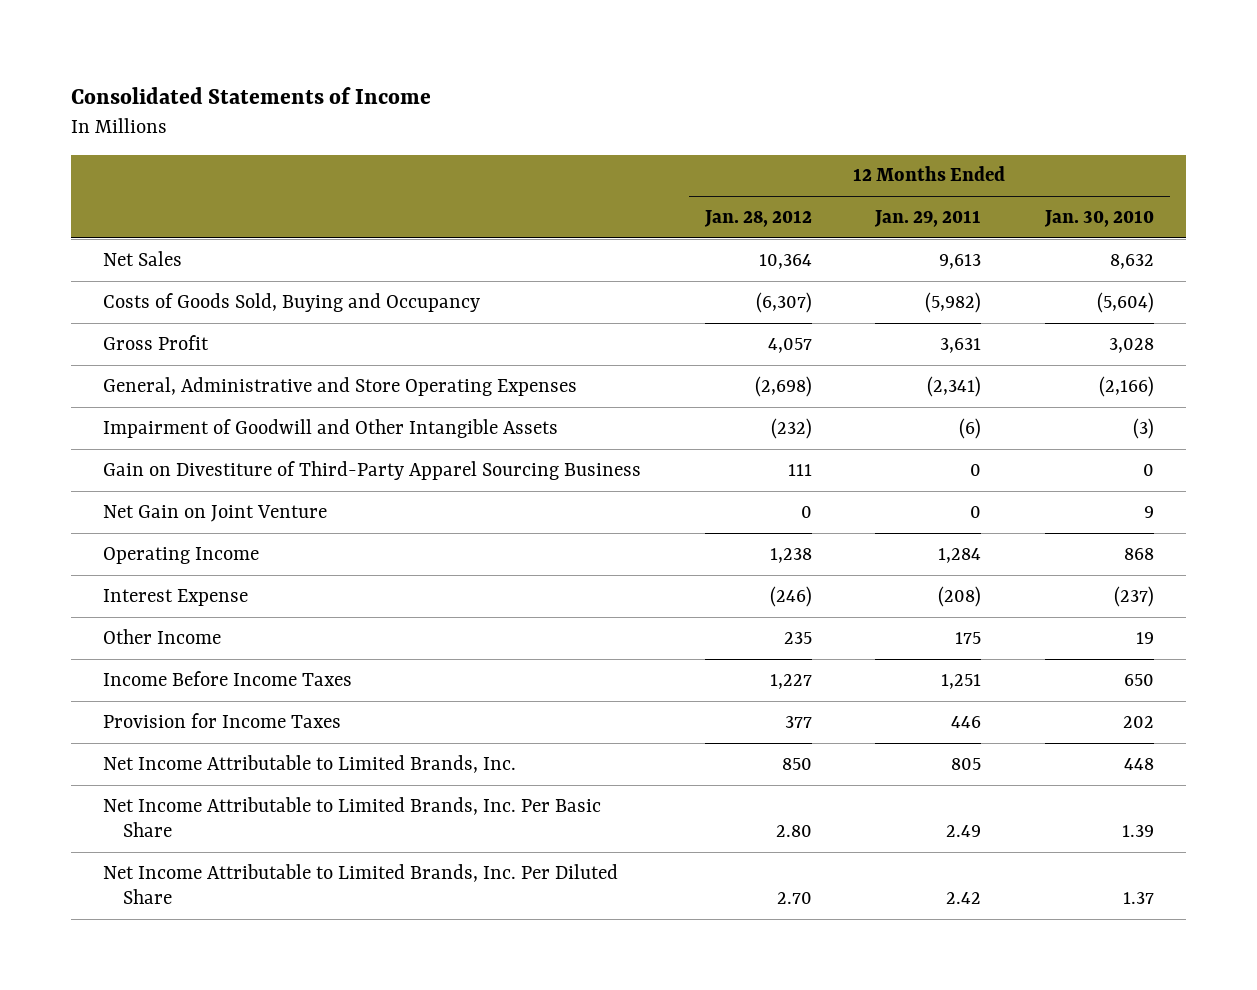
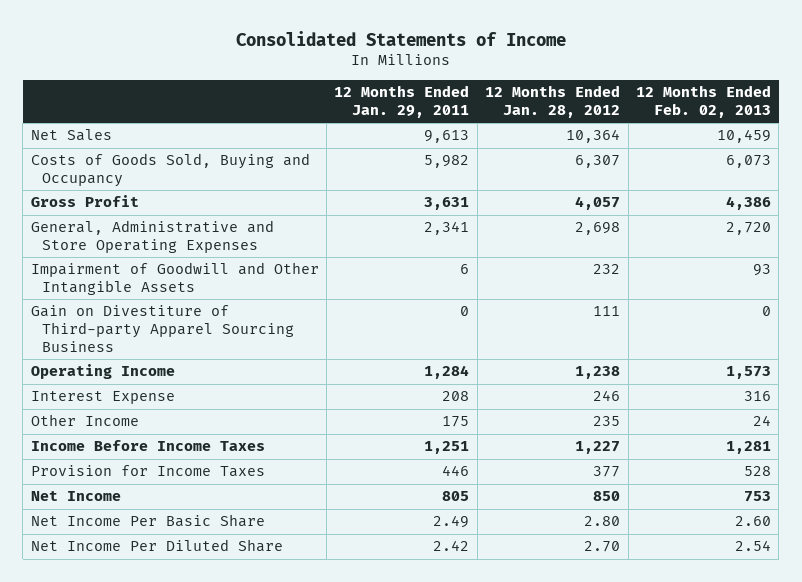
[1043,210,1154,228] Jan. 30, 2010 -> none
none -> [636,85,772,119] 12 Months Ended Feb. 02, 2013
[755,291,812,313] (6,307) -> [575,155,621,169] 6,307
[925,291,982,313] (5,982) -> [424,155,470,169] 5,982
[103,504,328,522] Net Gain on Joint Venture -> none
[754,375,812,397] (2,698) -> [575,222,621,236] 2,698
[927,375,982,397] (2,341) -> [424,221,470,236] 2,341
[770,417,812,439] (232) -> [593,264,621,275] 232
[959,417,982,439] (6) -> [460,264,470,275] 6
[103,460,642,480] Gain on Divestiture of Third-Party Apparel Sourcing Business -> [30,305,294,352] Gain on Divestiture of Third-party Apparel Sourcing Business
[769,585,812,607] (246) -> [593,390,621,402] 246
[938,585,982,607] (208) -> [442,391,470,402] 208
[103,754,517,773] Net Income Attributable to Limited Brands, Inc. -> [30,491,121,502] Net Income
[103,796,602,837] Net Income Attributable to Limited Brands, Inc. Per Basic Share -> [30,514,265,528] Net Income Per Basic Share
[103,863,619,904] Net Income Attributable to Limited Brands, Inc. Per Diluted Share -> [30,539,283,553] Net Income Per Diluted Share

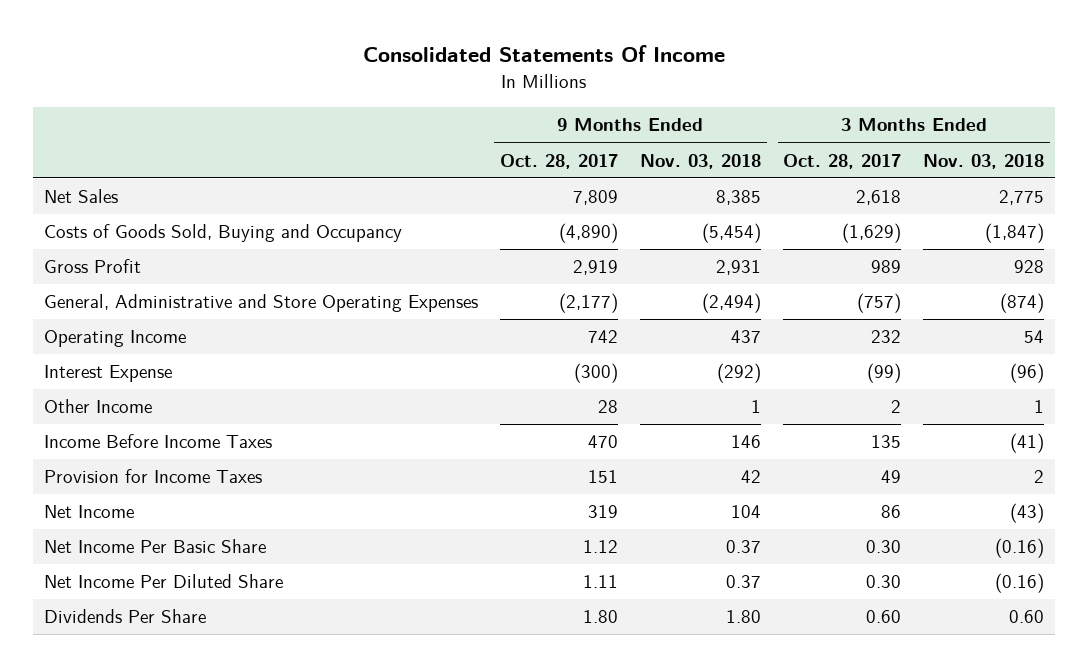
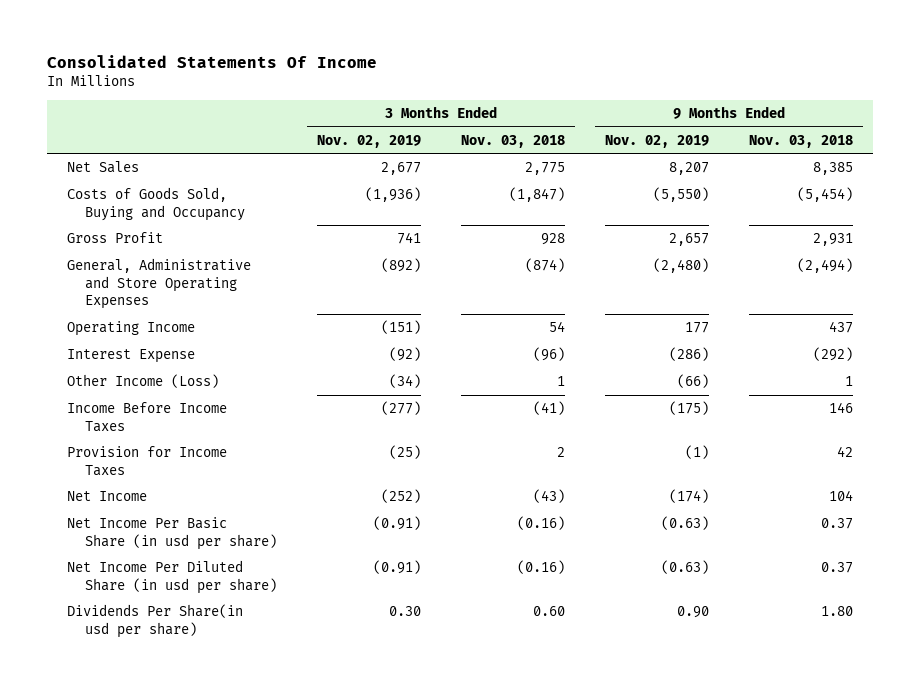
[499,153,618,169] Oct. 28, 2017 -> none
[783,153,902,169] Oct. 28, 2017 -> none
none -> [316,134,421,148] Nov. 02, 2019
none -> [605,134,710,148] Nov. 02, 2019
[43,399,152,414] Other Income -> [66,374,219,389] Other Income (Loss)
[43,539,266,554] Net Income Per Basic Share -> [66,517,277,550] Net Income Per Basic Share (in usd per share)
[43,574,283,589] Net Income Per Diluted Share -> [66,560,277,594] Net Income Per Diluted Share (in usd per share)
[43,609,206,624] Dividends Per Share -> [66,604,243,638] Dividends Per Share(in usd per share)

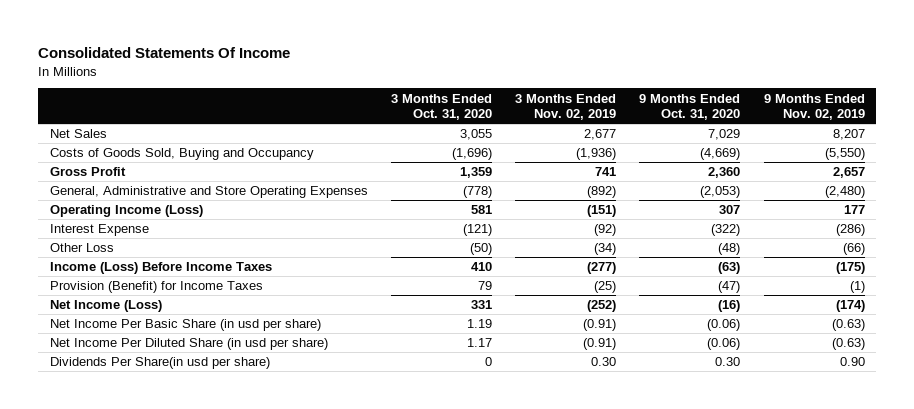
[460,134,565,148] Nov. 03, 2018 -> none
[749,134,854,148] Nov. 03, 2018 -> none
none -> [391,93,493,120] 3 Months Ended Oct. 31, 2020
none -> [639,93,741,120] 9 Months Ended Oct. 31, 2020
[66,321,195,337] Operating Income -> [49,205,203,218] Operating Income (Loss)
[66,374,219,389] Other Income (Loss) -> [49,243,114,253] Other Loss
[66,402,227,432] Income Before Income Taxes -> [49,262,272,275] Income (Loss) Before Income Taxes
[66,446,227,476] Provision for Income Taxes -> [49,281,263,294] Provision (Benefit) for Income Taxes
[66,491,147,502] Net Income -> [49,300,162,313] Net Income (Loss)

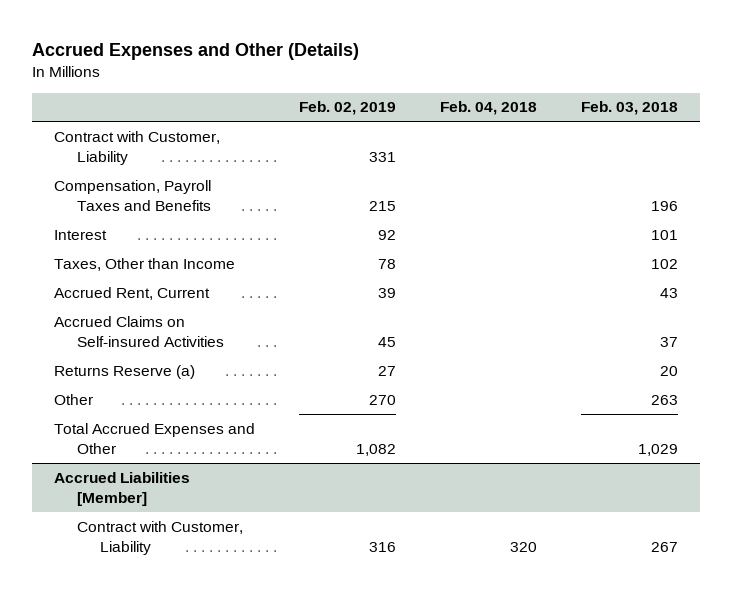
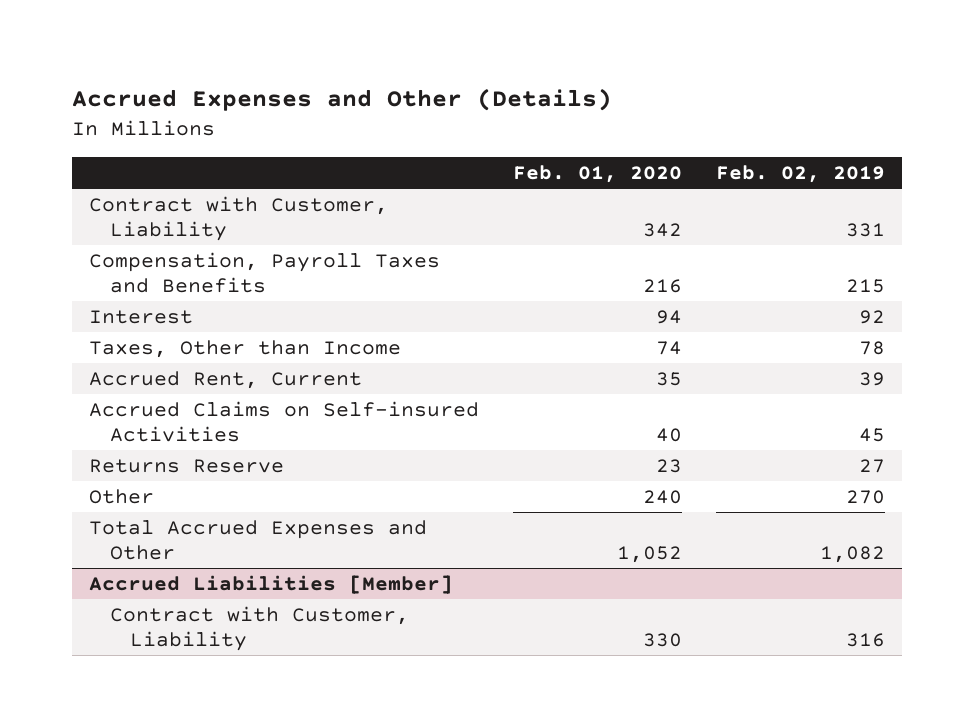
[439,101,537,116] Feb. 04, 2018 -> none
[580,101,678,116] Feb. 03, 2018 -> none
none -> [513,164,683,183] Feb. 01, 2020
[53,364,195,379] Returns Reserve (a) -> [89,458,285,473] Returns Reserve

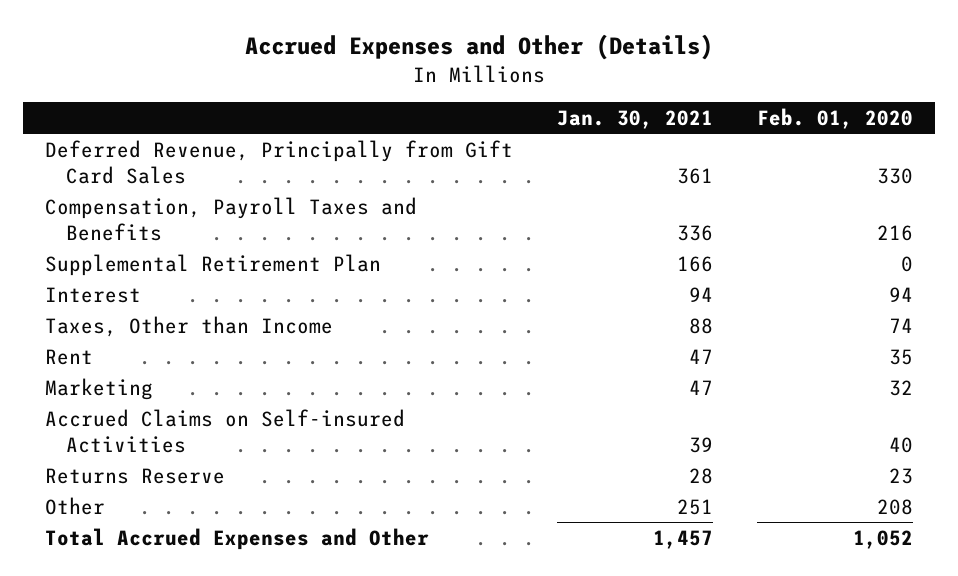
[716,164,886,183] Feb. 02, 2019 -> none
none -> [556,109,713,129] Jan. 30, 2021
[89,195,389,241] Contract with Customer, Liability -> none
none -> [44,139,513,184] Deferred Revenue, Principally from Gift Card Sales
none -> [44,253,381,276] Supplemental Retirement Plan
[89,370,363,389] Accrued Rent, Current -> [44,348,93,365] Rent
none -> [44,377,153,400] Marketing
[643,489,683,504] 240 -> [876,498,913,515] 208
[89,574,454,594] Accrued Liabilities [Member] -> none
[109,605,409,651] Contract with Customer, Liability -> none

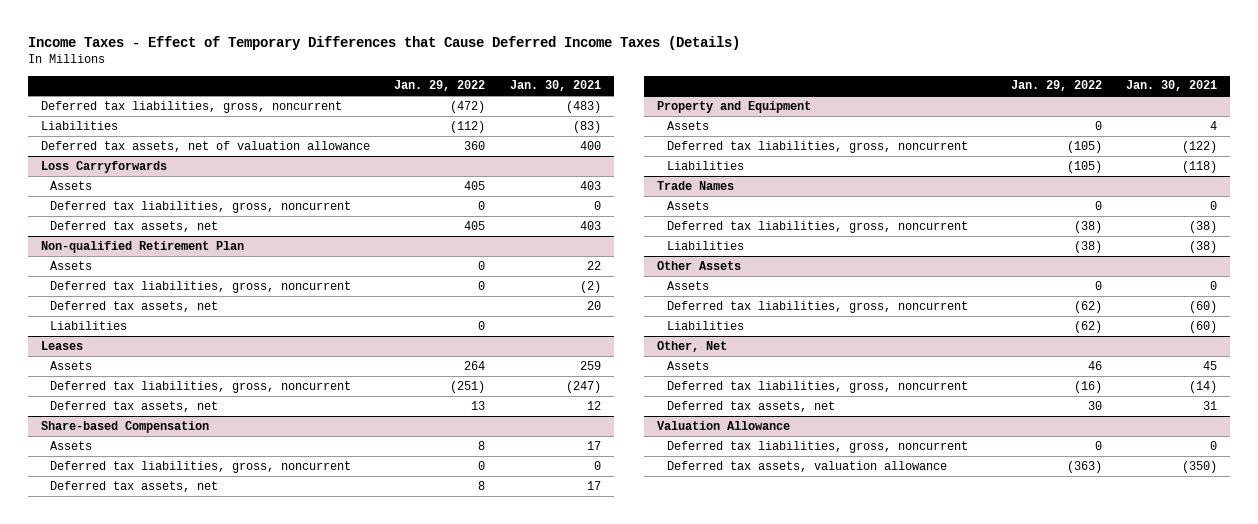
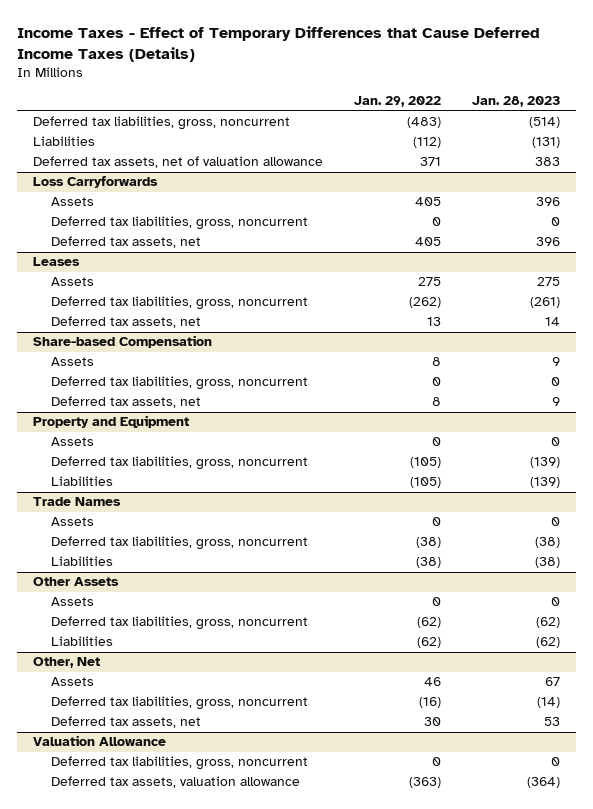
[510,80,602,92] Jan. 30, 2021 -> none
none -> [472,96,561,108] Jan. 28, 2023
[450,100,486,113] (472) -> [407,117,442,129] (483)
[464,140,486,150] 360 -> [420,157,442,167] 371
[40,240,244,253] Non-qualified Retirement Plan -> none
[50,260,93,270] Assets -> none
[50,280,352,293] Deferred tax liabilities, gross, noncurrent -> none
[50,300,219,312] Deferred tax assets, net -> none
[50,320,128,330] Liabilities -> none
[464,360,486,370] 264 -> [418,277,442,287] 275
[450,380,486,393] (251) -> [409,297,442,309] (262)

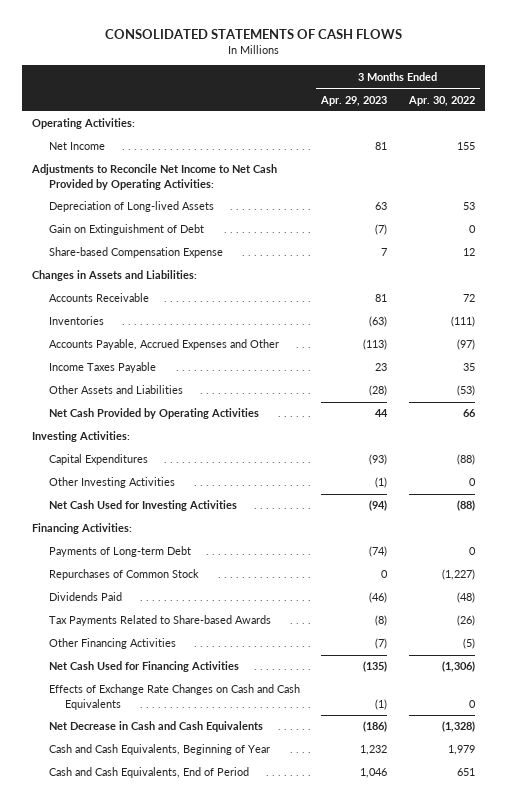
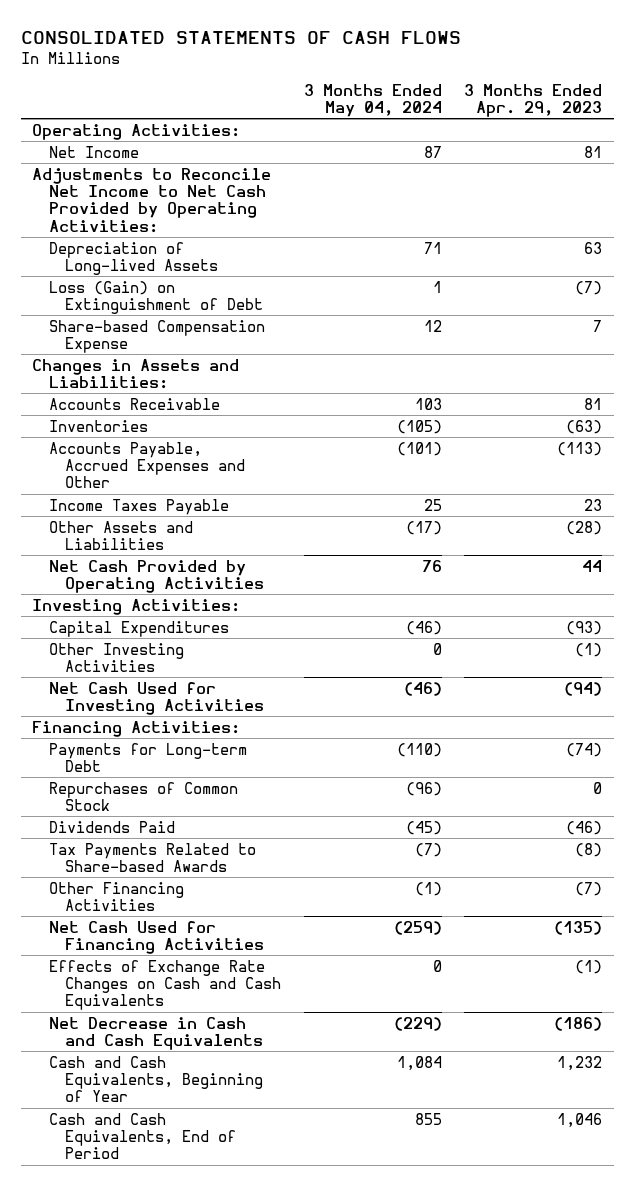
[407,95,475,106] Apr. 30, 2022 -> none
none -> [303,83,442,118] 3 Months Ended May 04, 2024
[48,224,204,236] Gain on Extinguishment of Debt -> [48,280,264,315] Loss (Gain) on Extinguishment of Debt
[48,546,191,558] Payments of Long-term Debt -> [48,742,247,773] Payments for Long-term Debt

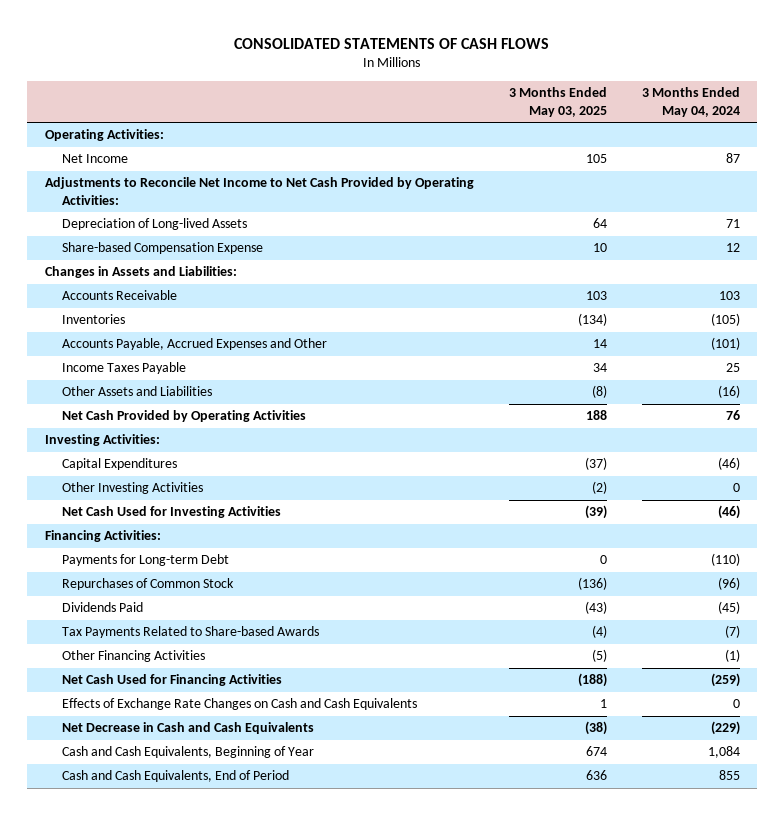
[464,83,603,118] 3 Months Ended Apr. 29, 2023 -> none
none -> [508,87,607,117] 3 Months Ended May 03, 2025
[48,280,264,315] Loss (Gain) on Extinguishment of Debt -> none
[405,520,442,535] (17) -> [717,385,740,399] (16)

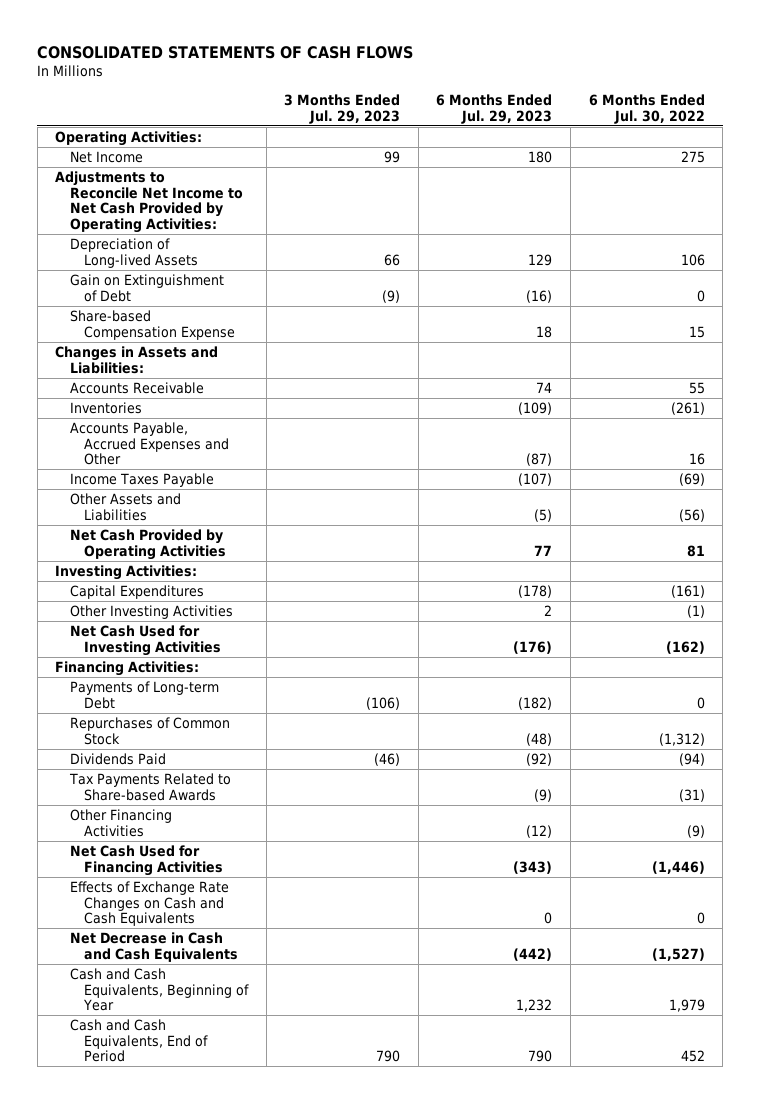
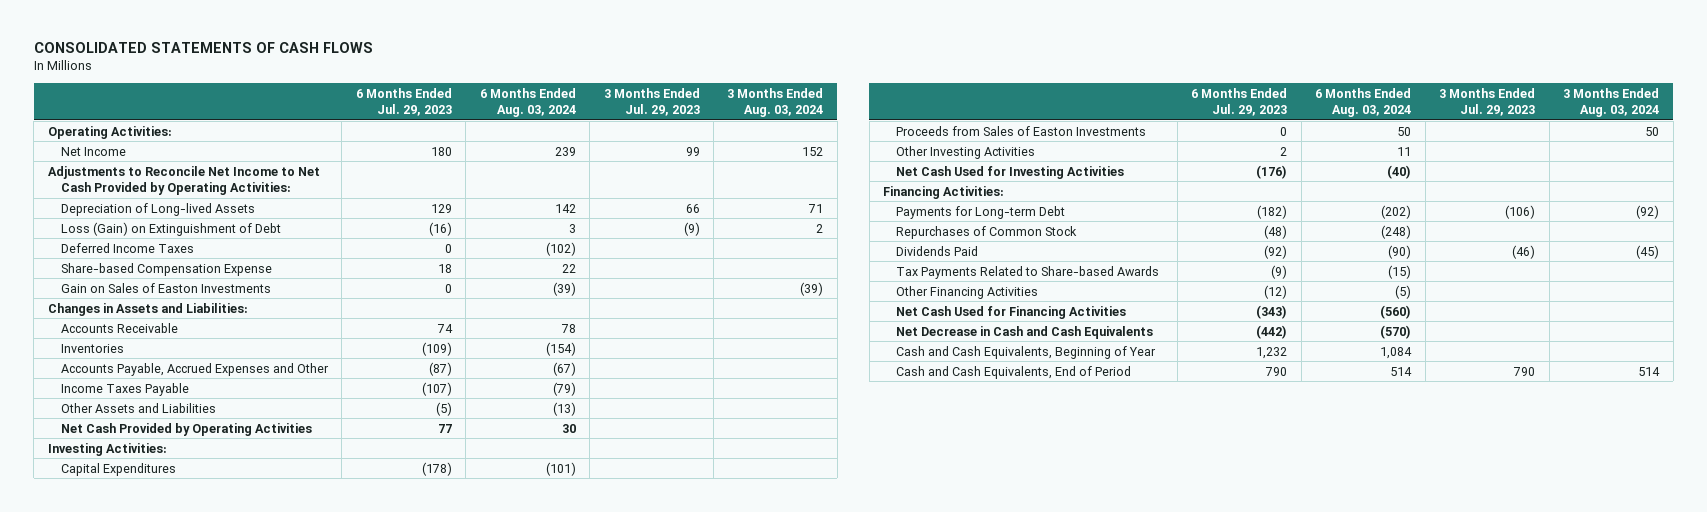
[588,93,705,124] 6 Months Ended Jul. 30, 2022 -> none
none -> [479,87,576,118] 6 Months Ended Aug. 03, 2024
none -> [727,87,824,118] 3 Months Ended Aug. 03, 2024
[69,273,224,302] Gain on Extinguishment of Debt -> [60,221,281,236] Loss (Gain) on Extinguishment of Debt
none -> [60,242,194,253] Deferred Income Taxes
none -> [60,282,271,293] Gain on Sales of Easton Investments
none -> [896,125,1147,136] Proceeds from Sales of Easton Investments
[69,680,219,709] Payments of Long-term Debt -> [896,205,1066,219] Payments for Long-term Debt
[69,880,229,927] Effects of Exchange Rate Changes on Cash and Cash Equivalents -> none

